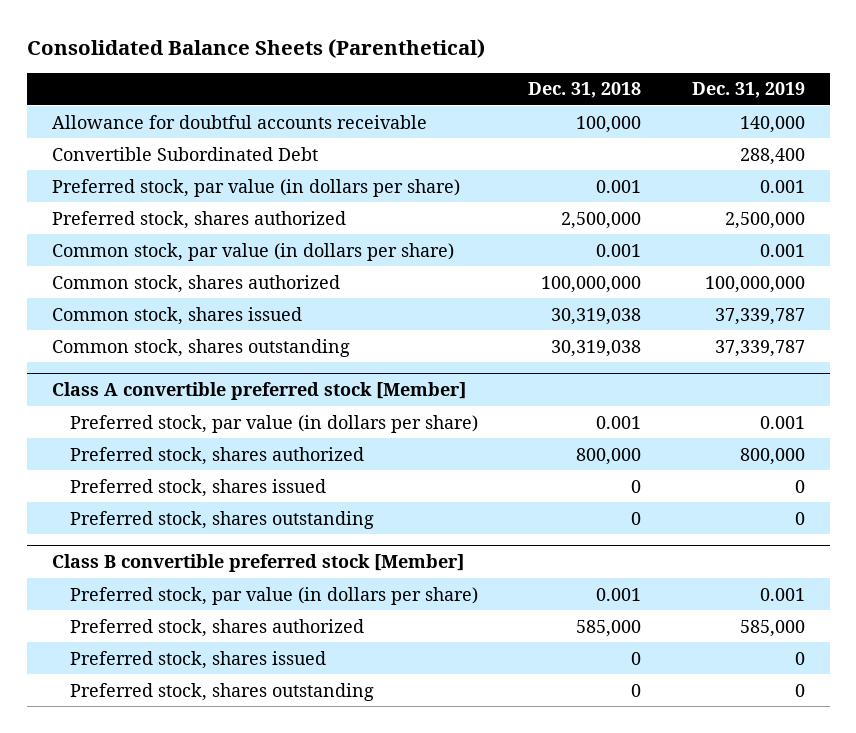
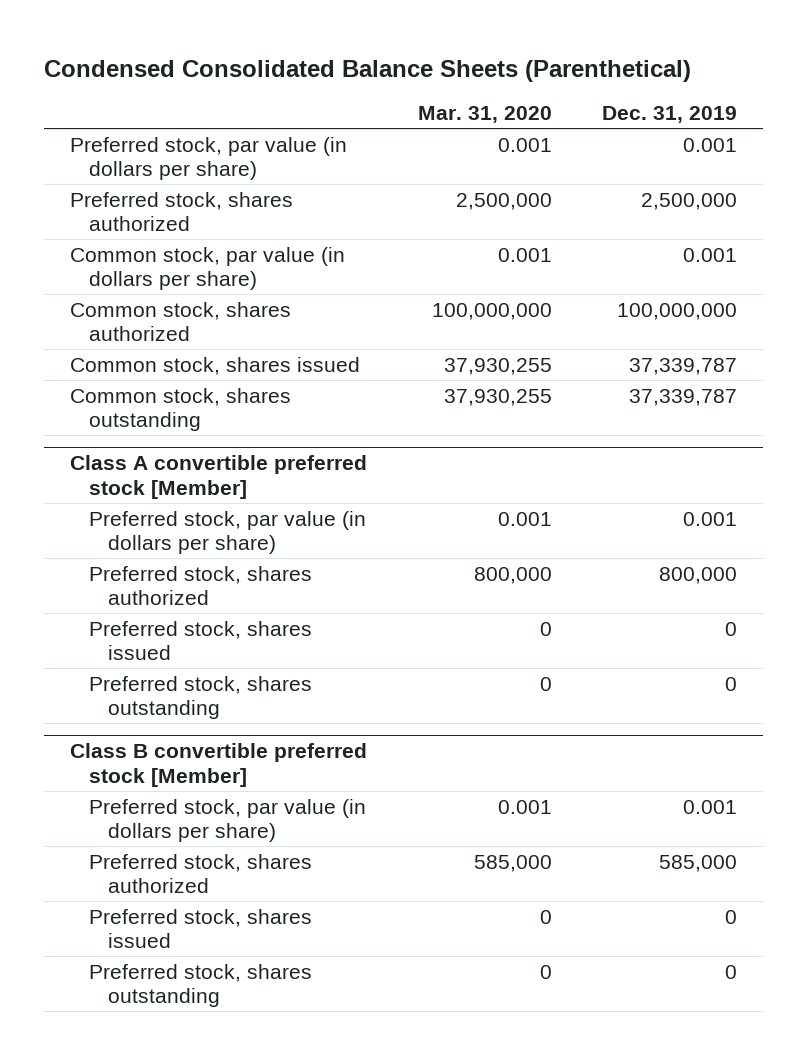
[26,38,485,58] Consolidated Balance Sheets (Parenthetical) -> [44,59,692,82] Condensed Consolidated Balance Sheets (Parenthetical)
[528,82,642,99] Dec. 31, 2018 -> none
none -> [417,105,552,123] Mar. 31, 2020
[51,114,427,129] Allowance for doubtful accounts receivable -> none
[51,146,318,161] Convertible Subordinated Debt -> none

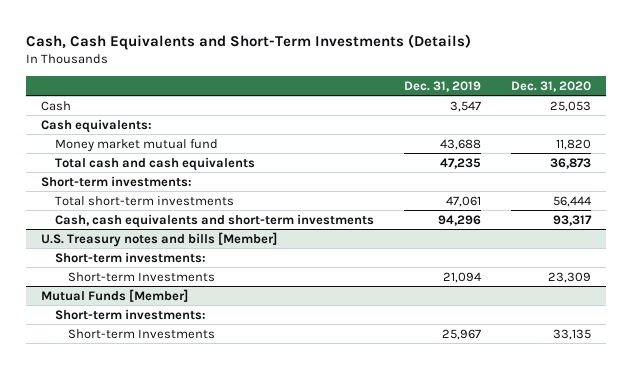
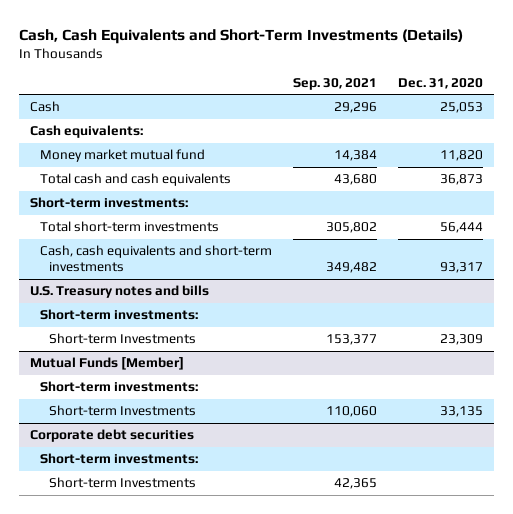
[403,80,481,92] Dec. 31, 2019 -> none
none -> [292,77,377,90] Sep. 30, 2021
[40,231,277,247] U.S. Treasury notes and bills [Member] -> [29,285,209,299] U.S. Treasury notes and bills
none -> [29,429,194,443] Corporate debt securities
none -> [39,453,198,465] Short-term investments:
none -> [49,477,197,489] Short-term Investments

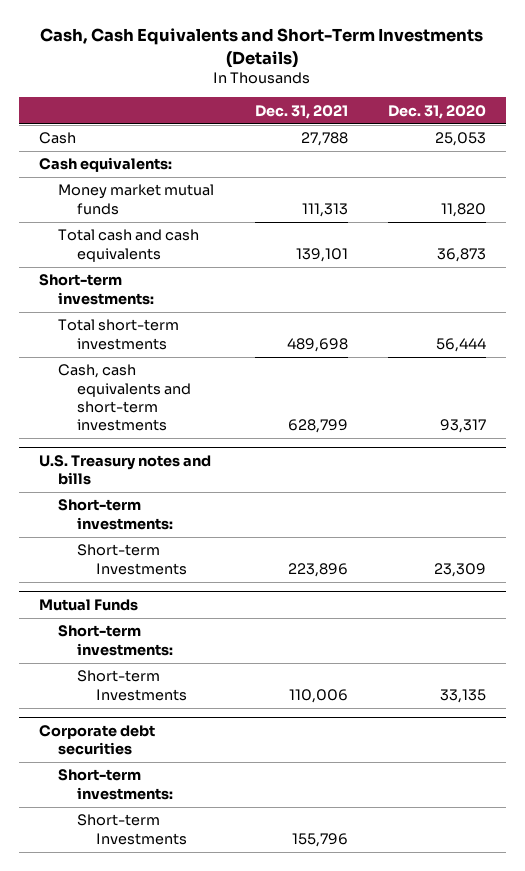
[292,77,377,90] Sep. 30, 2021 -> none
none -> [254,104,348,119] Dec. 31, 2021
[39,149,205,163] Money market mutual fund -> [58,184,215,215] Money market mutual funds
[29,357,184,371] Mutual Funds [Member] -> [39,598,139,611] Mutual Funds

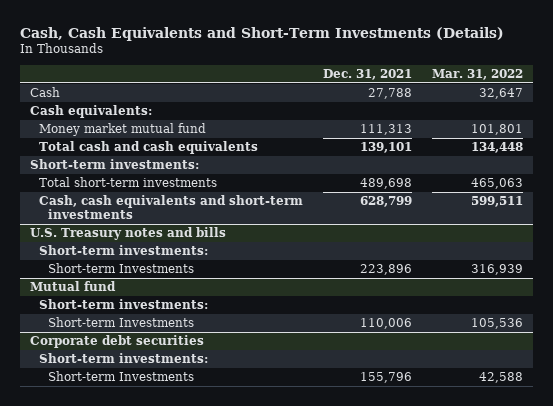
[387,104,486,119] Dec. 31, 2020 -> none
none -> [431,69,523,81] Mar. 31, 2022
[58,184,215,215] Money market mutual funds -> [39,123,207,137] Money market mutual fund
[39,598,139,611] Mutual Funds -> [29,281,116,292] Mutual fund

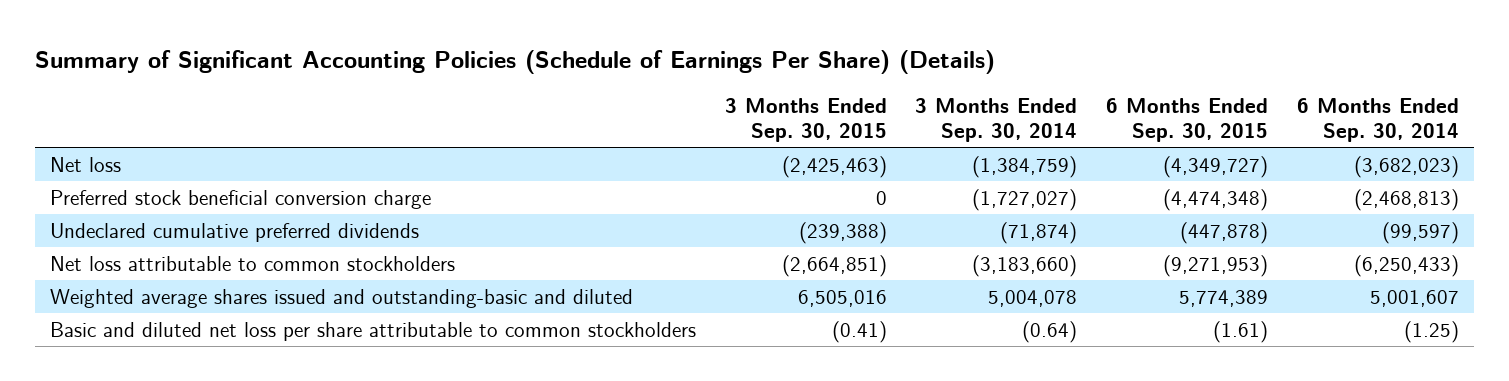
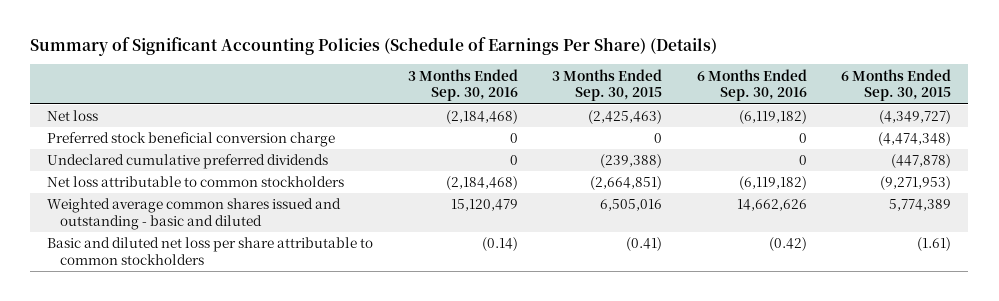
[915,97,1078,143] 3 Months Ended Sep. 30, 2014 -> none
[1297,97,1460,143] 6 Months Ended Sep. 30, 2014 -> none
none -> [407,68,518,102] 3 Months Ended Sep. 30, 2016
none -> [696,68,807,102] 6 Months Ended Sep. 30, 2016
[49,288,633,308] Weighted average shares issued and outstanding-basic and diluted -> [47,198,342,230] Weighted average common shares issued and outstanding - basic and diluted

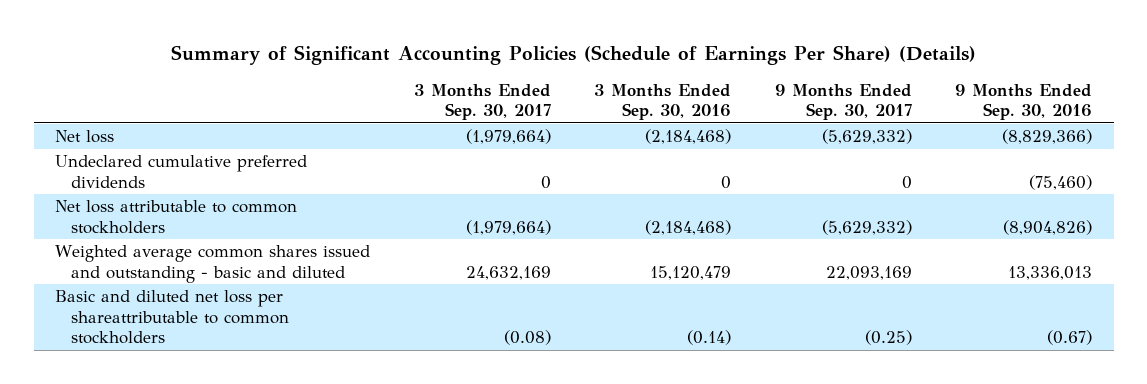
[552,68,663,102] 3 Months Ended Sep. 30, 2015 -> none
[696,68,807,102] 6 Months Ended Sep. 30, 2016 -> none
[841,68,952,102] 6 Months Ended Sep. 30, 2015 -> none
none -> [413,83,551,121] 3 Months Ended Sep. 30, 2017
none -> [774,83,912,121] 9 Months Ended Sep. 30, 2017
none -> [955,83,1093,121] 9 Months Ended Sep. 30, 2016
[47,132,336,148] Preferred stock beneficial conversion charge -> none
[47,237,374,265] Basic and diluted net loss per share attributable to common stockholders -> [55,290,289,345] Basic and diluted net loss per shareattributable to common stockholders

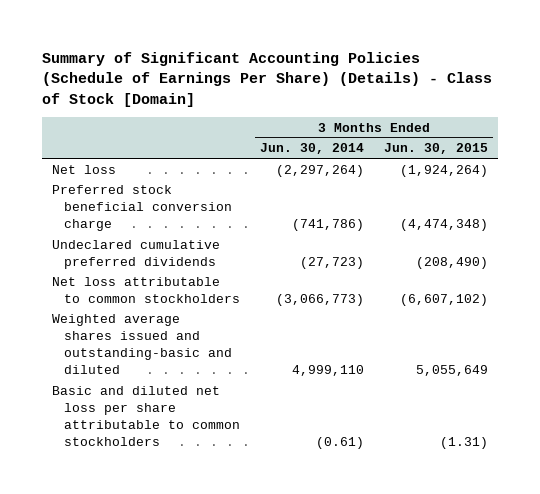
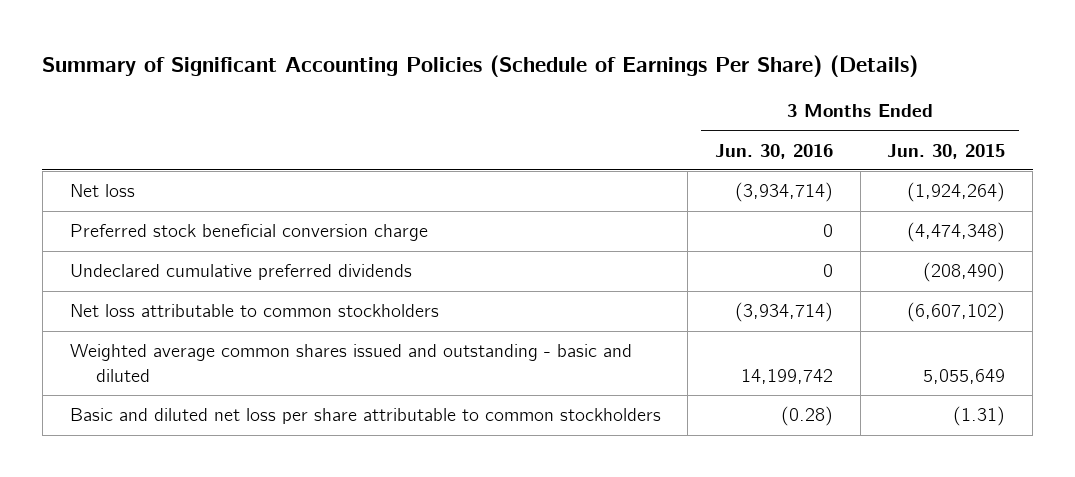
[42,51,493,107] Summary of Significant Accounting Policies (Schedule of Earnings Per Share) (Details) - Class of Stock [Domain] -> [42,54,919,77] Summary of Significant Accounting Policies (Schedule of Earnings Per Share) (Details)
[259,143,364,155] Jun. 30, 2014 -> none
none -> [715,143,834,159] Jun. 30, 2016
[52,313,232,374] Weighted average shares issued and outstanding-basic and diluted -> [69,344,632,382] Weighted average common shares issued and outstanding - basic and diluted

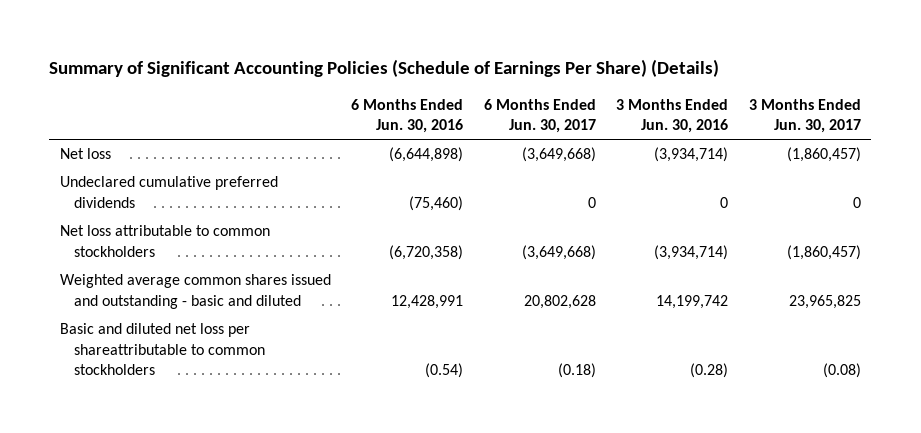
[887,143,1006,159] Jun. 30, 2015 -> none
none -> [351,98,464,134] 6 Months Ended Jun. 30, 2016
none -> [483,98,596,134] 6 Months Ended Jun. 30, 2017
none -> [748,98,861,134] 3 Months Ended Jun. 30, 2017
[69,224,428,242] Preferred stock beneficial conversion charge -> none
[69,408,661,425] Basic and diluted net loss per share attributable to common stockholders -> [59,323,266,375] Basic and diluted net loss per shareattributable to common stockholders

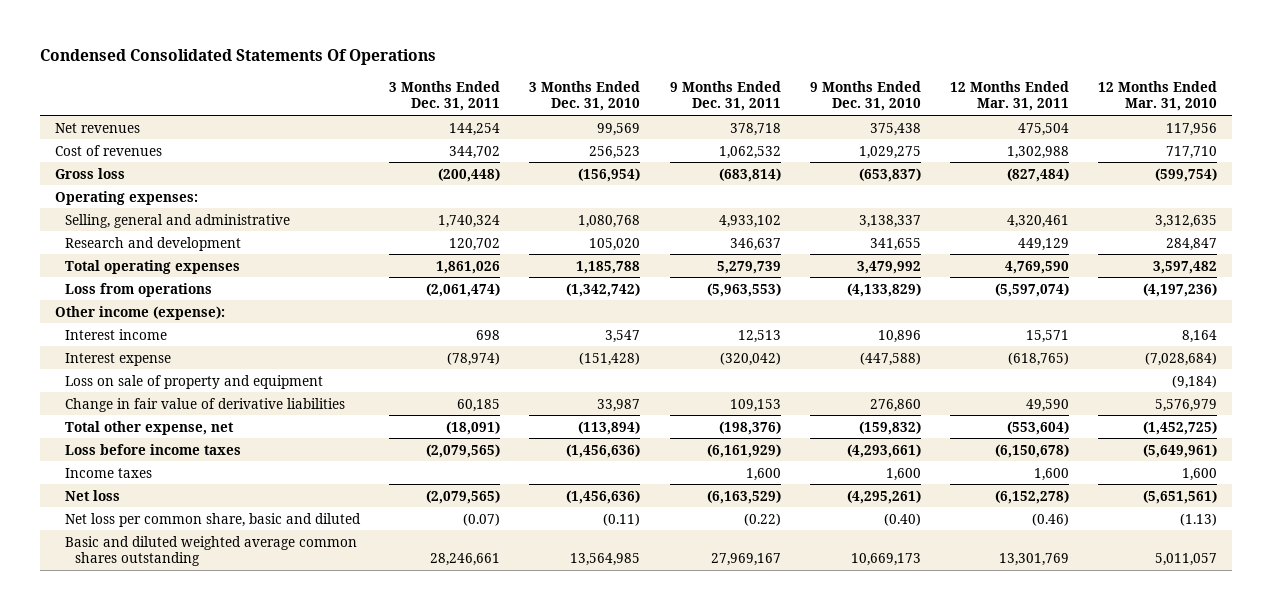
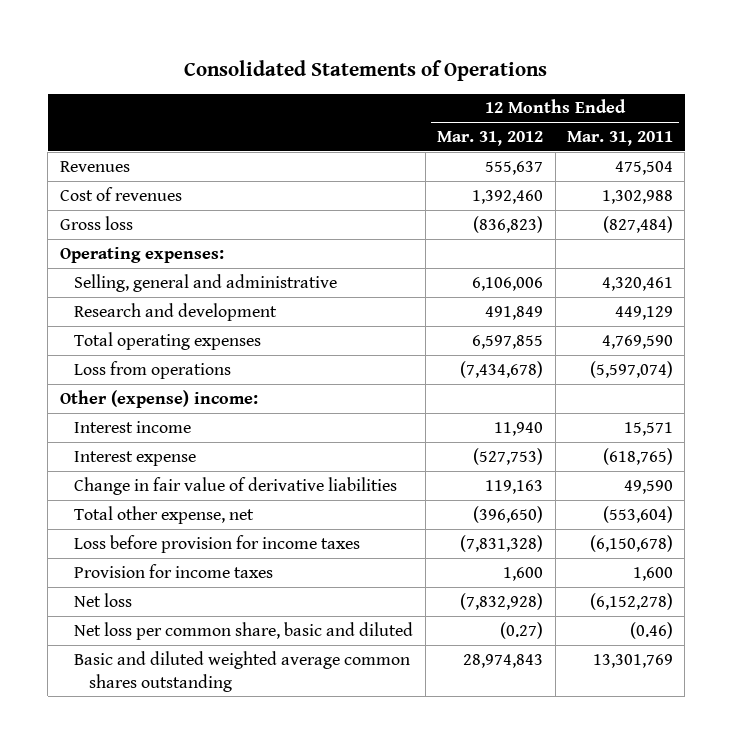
[40,49,437,66] Condensed Consolidated Statements Of Operations -> [184,59,548,81] Consolidated Statements of Operations
[389,80,501,112] 3 Months Ended Dec. 31, 2011 -> none
[529,80,641,112] 3 Months Ended Dec. 31, 2010 -> none
[669,80,781,112] 9 Months Ended Dec. 31, 2011 -> none
[809,80,921,112] 9 Months Ended Dec. 31, 2010 -> none
[1098,80,1218,112] 12 Months Ended Mar. 31, 2010 -> none
none -> [437,131,544,147] Mar. 31, 2012
[54,122,140,133] Net revenues -> [59,160,130,172] Revenues
[54,305,225,320] Other income (expense): -> [59,389,258,408] Other (expense) income:
[65,374,324,389] Loss on sale of property and equipment -> none
[65,443,242,455] Loss before income taxes -> [74,534,361,553] Loss before provision for income taxes
[65,467,153,478] Income taxes -> [74,563,274,578] Provision for income taxes

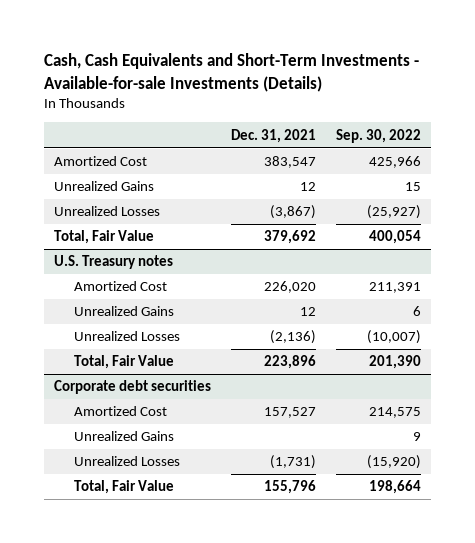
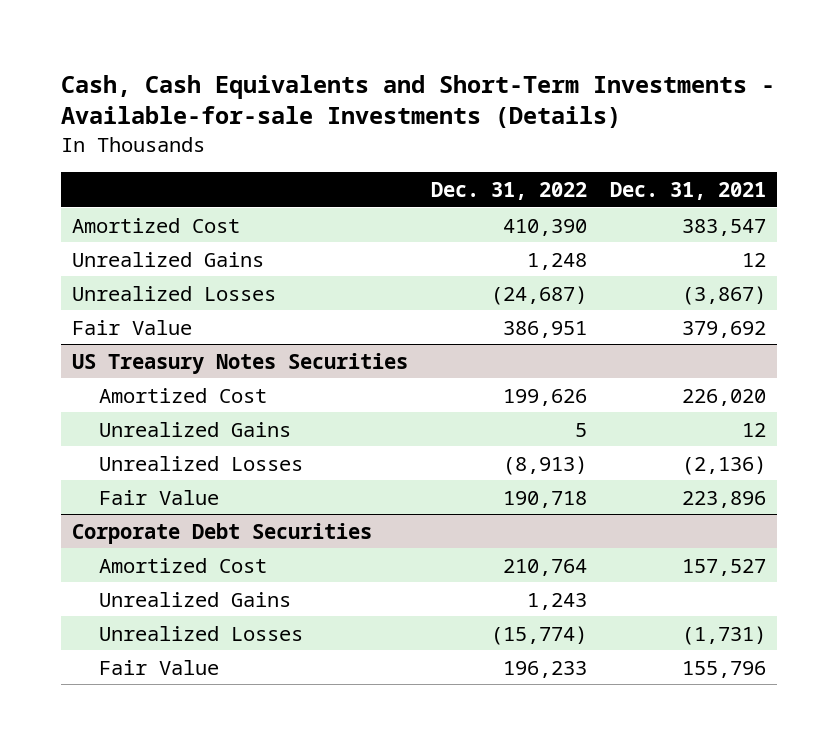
[336,128,422,143] Sep. 30, 2022 -> none
none -> [430,181,587,200] Dec. 31, 2022
[54,230,155,245] Total, Fair Value -> [72,319,193,335] Fair Value
[54,255,174,270] U.S. Treasury notes -> [72,352,409,374] US Treasury Notes Securities
[73,355,174,370] Total, Fair Value -> [99,489,220,505] Fair Value
[54,380,212,395] Corporate debt securities -> [72,522,373,544] Corporate Debt Securities
[73,480,174,495] Total, Fair Value -> [99,659,220,675] Fair Value

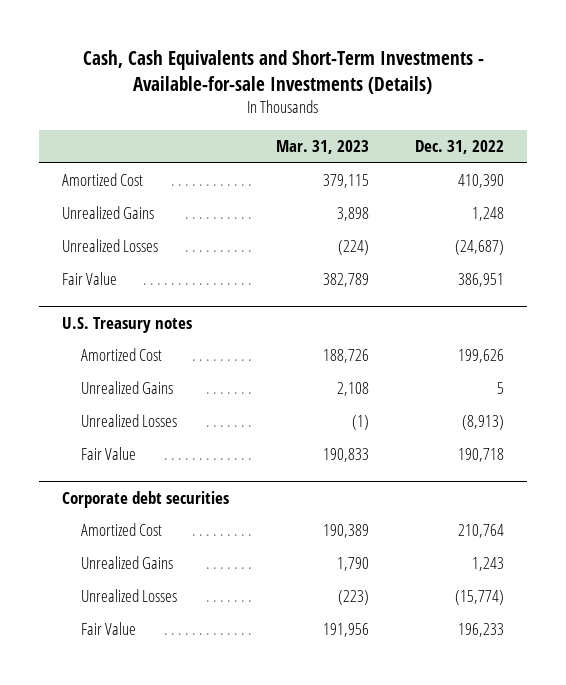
[609,181,766,200] Dec. 31, 2021 -> none
none -> [275,140,369,155] Mar. 31, 2023
[72,352,409,374] US Treasury Notes Securities -> [62,316,193,333] U.S. Treasury notes
[72,522,373,544] Corporate Debt Securities -> [62,490,230,508] Corporate debt securities

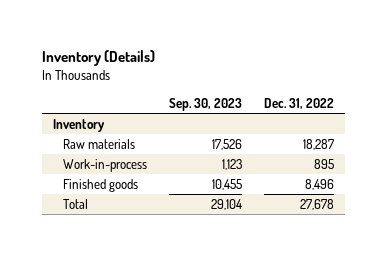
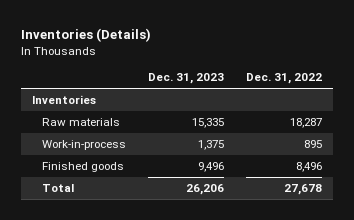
[42,50,156,67] Inventory (Details) -> [21,27,152,42] Inventories (Details)
[169,97,243,111] Sep. 30, 2023 -> none
none -> [148,73,225,85] Dec. 31, 2023
[53,118,106,132] Inventory -> [31,95,96,105] Inventories

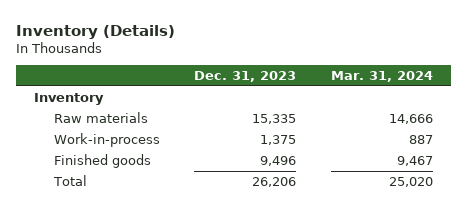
[21,27,152,42] Inventories (Details) -> [16,24,176,39] Inventory (Details)
[245,73,322,85] Dec. 31, 2022 -> none
none -> [331,71,434,83] Mar. 31, 2024
[31,95,96,105] Inventories -> [33,92,104,105] Inventory

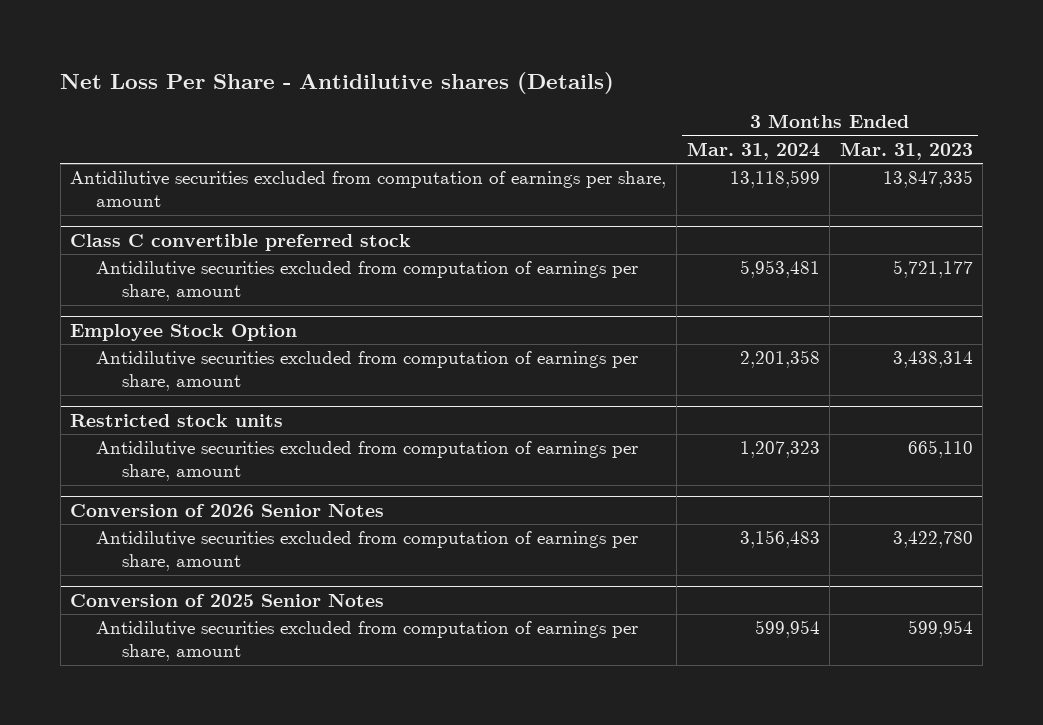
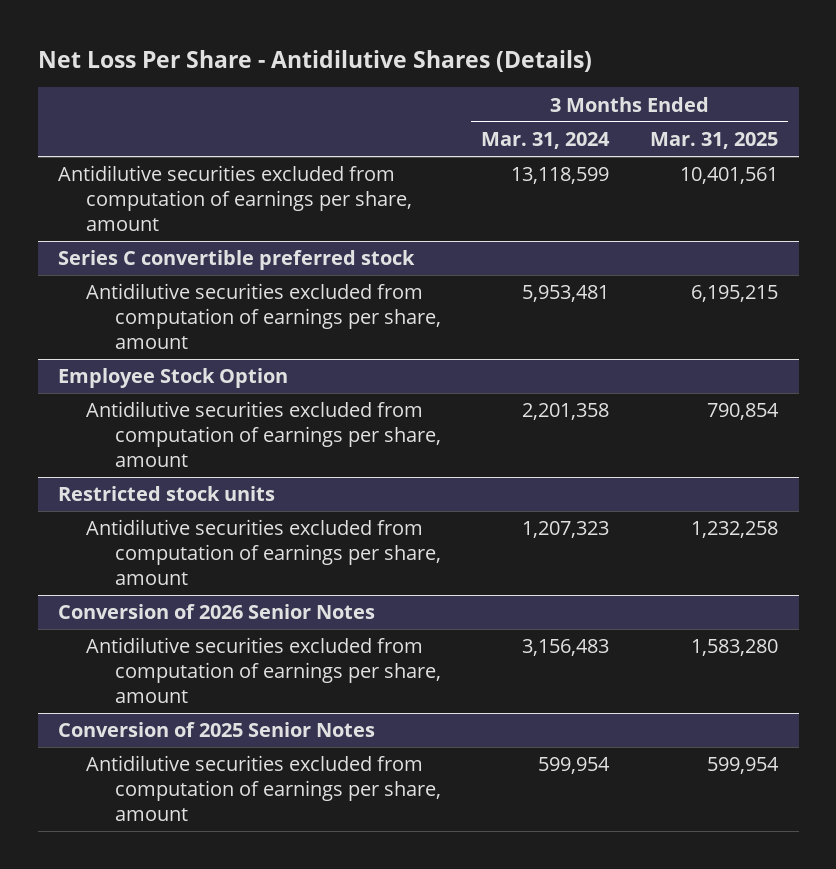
[60,72,615,95] Net Loss Per Share - Antidilutive shares (Details) -> [37,49,592,72] Net Loss Per Share - Antidilutive Shares (Details)
[839,141,973,160] Mar. 31, 2023 -> none
none -> [650,131,779,149] Mar. 31, 2025
[70,233,412,251] Class C convertible preferred stock -> [57,250,415,271] Series C convertible preferred stock

